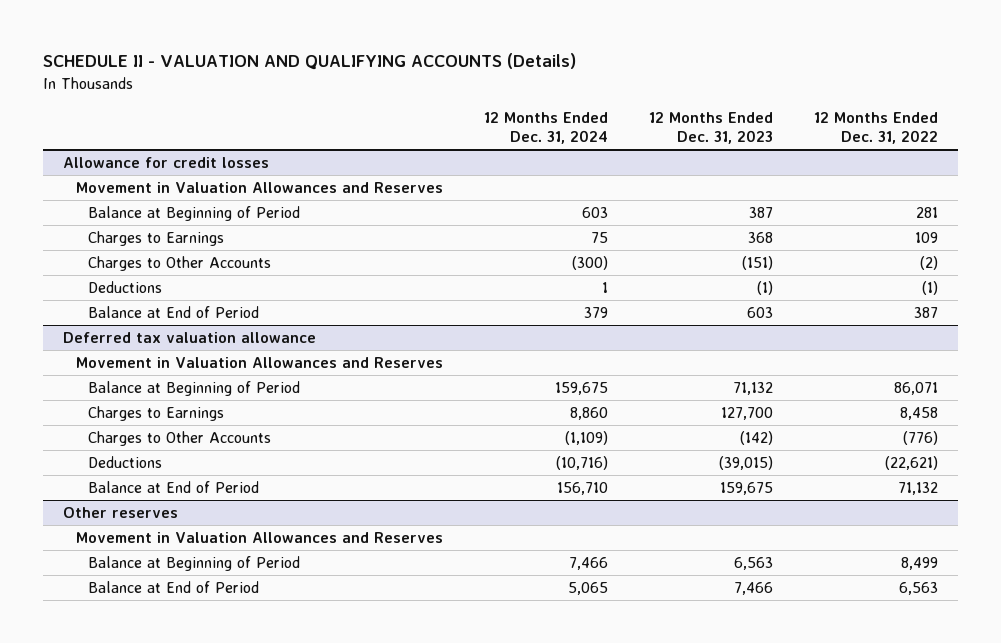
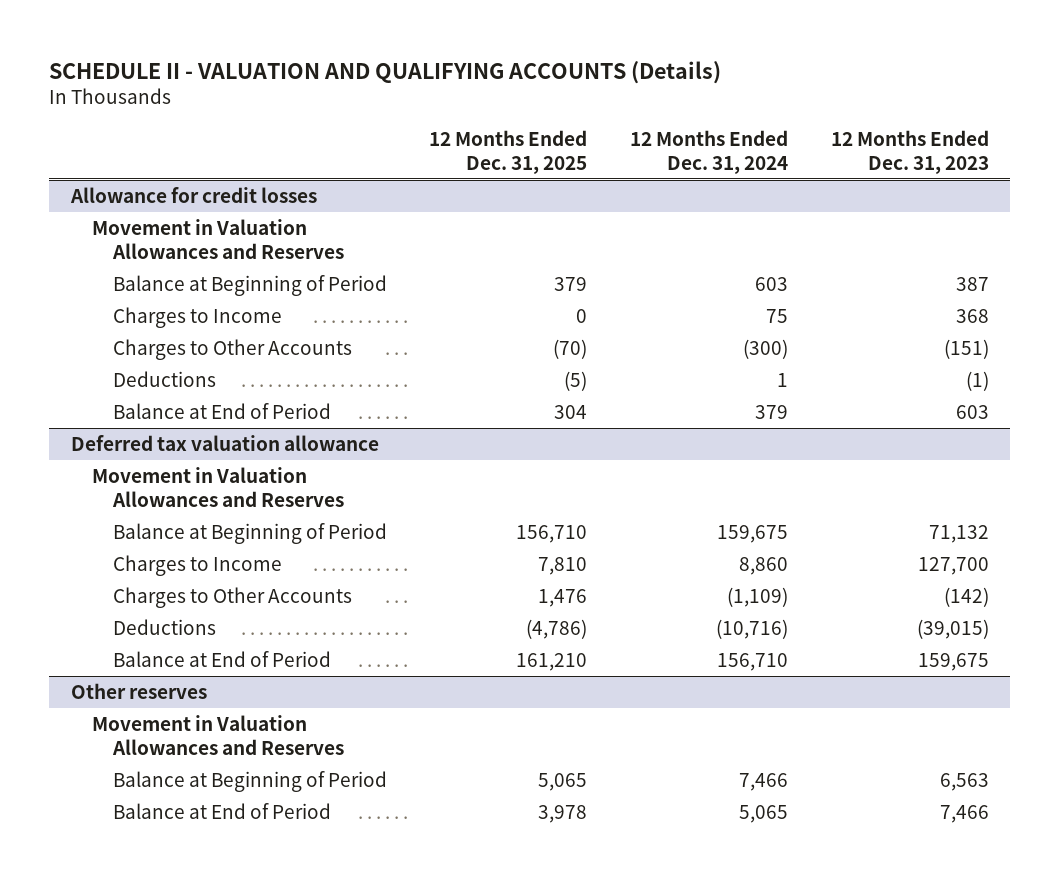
[813,111,938,144] 12 Months Ended Dec. 31, 2022 -> none
none -> [429,129,588,174] 12 Months Ended Dec. 31, 2025
[87,231,224,247] Charges to Earnings -> [112,306,282,328] Charges to Income
[87,406,224,422] Charges to Earnings -> [112,554,282,576] Charges to Income

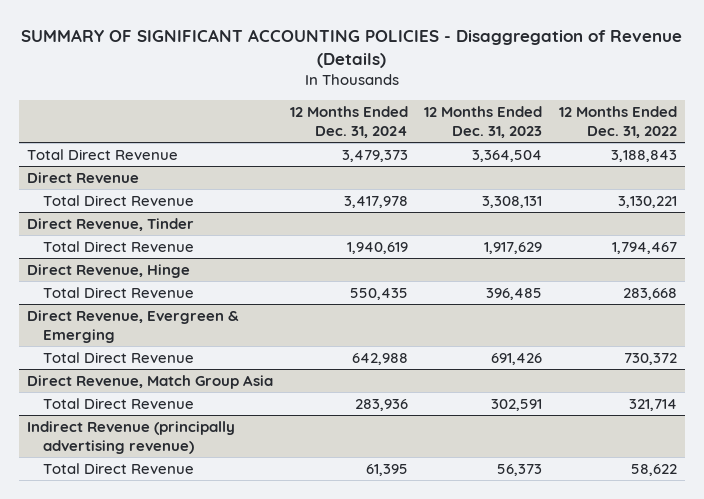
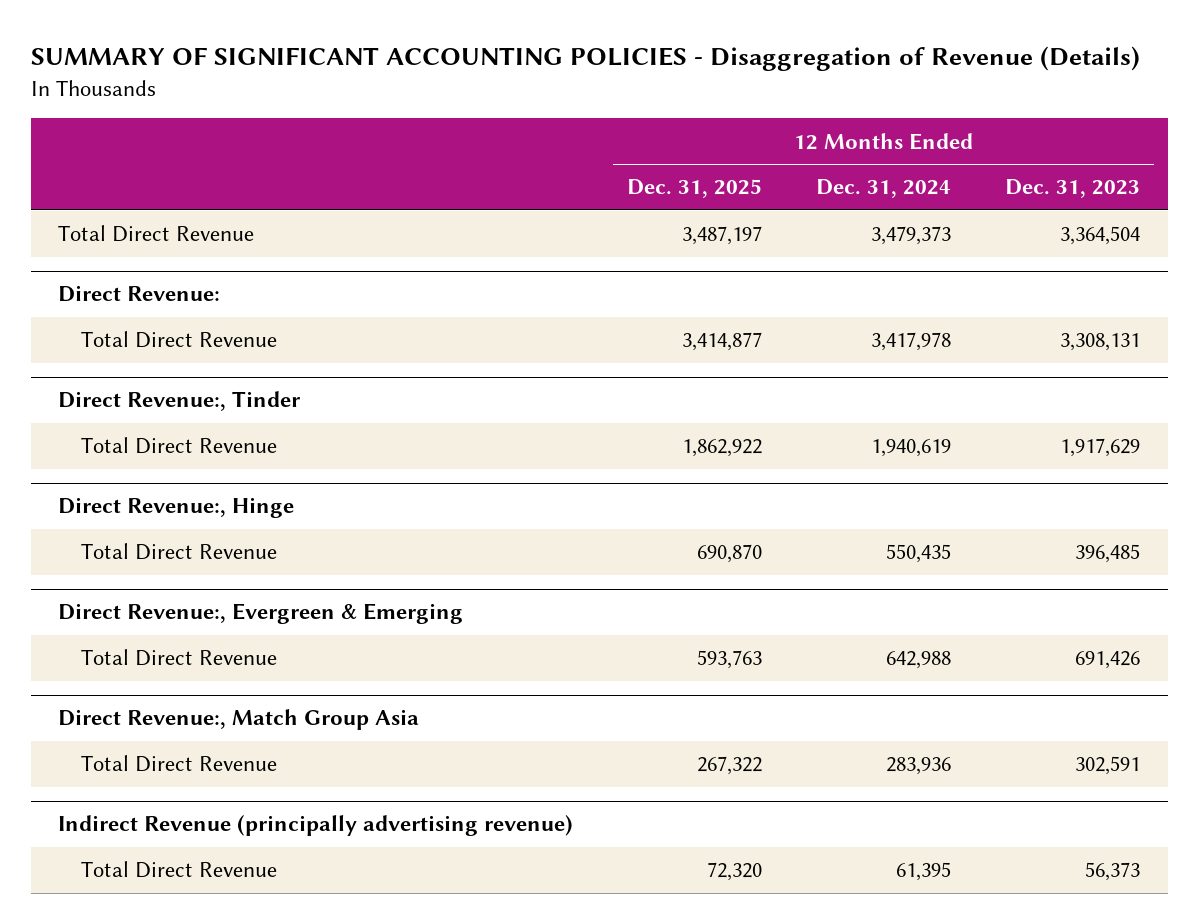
[558,105,677,138] 12 Months Ended Dec. 31, 2022 -> none
none -> [626,179,762,199] Dec. 31, 2025
[26,171,139,183] Direct Revenue -> [57,285,220,303] Direct Revenue:
[26,217,194,231] Direct Revenue, Tinder -> [57,391,301,412] Direct Revenue:, Tinder
[26,263,190,278] Direct Revenue, Hinge -> [57,497,294,519] Direct Revenue:, Hinge
[26,309,239,343] Direct Revenue, Evergreen & Emerging -> [57,603,463,625] Direct Revenue:, Evergreen & Emerging
[26,374,273,389] Direct Revenue, Match Group Asia -> [57,709,419,731] Direct Revenue:, Match Group Asia

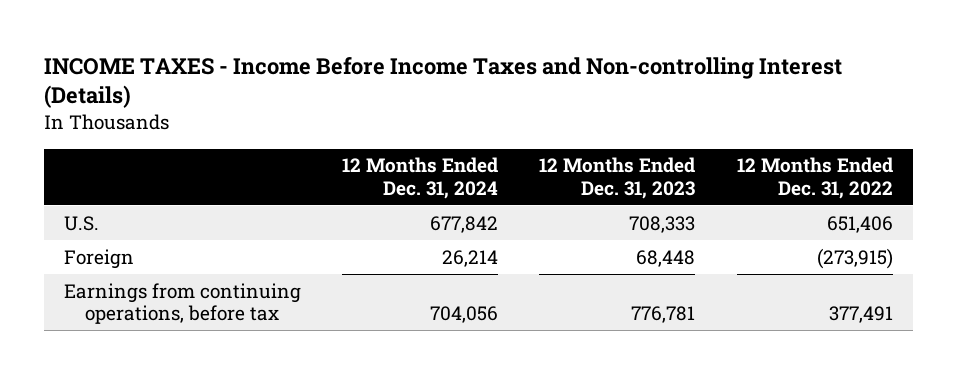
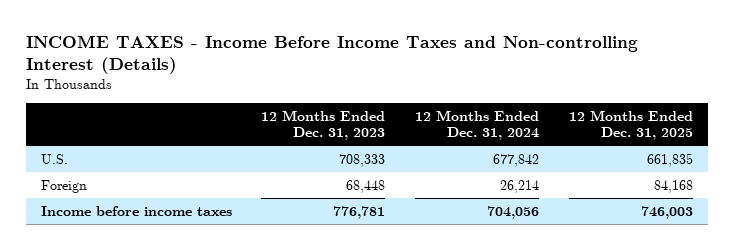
[736,157,893,199] 12 Months Ended Dec. 31, 2022 -> none
none -> [569,109,694,141] 12 Months Ended Dec. 31, 2025
[64,282,302,324] Earnings from continuing operations, before tax -> [40,205,232,216] Income before income taxes

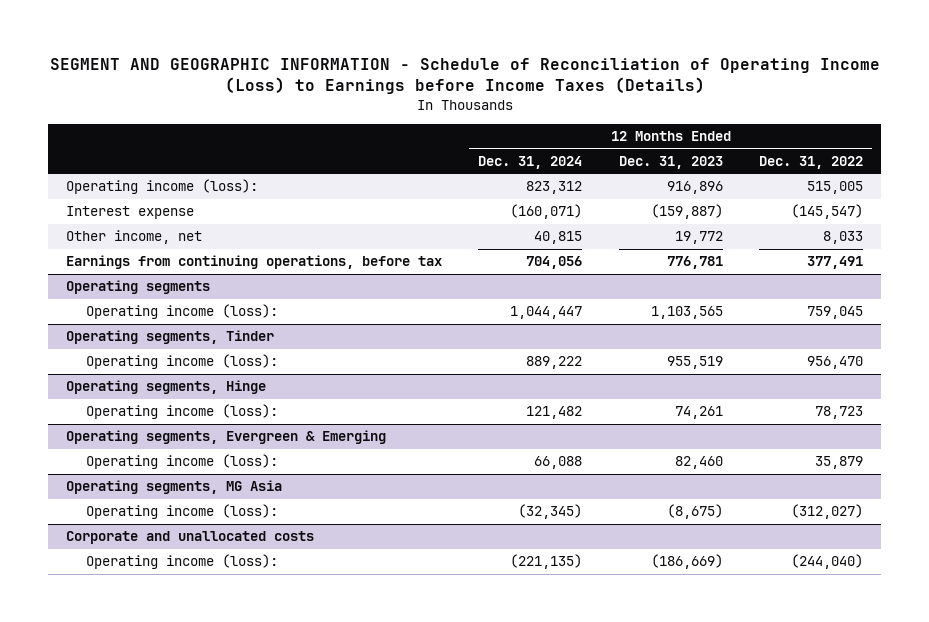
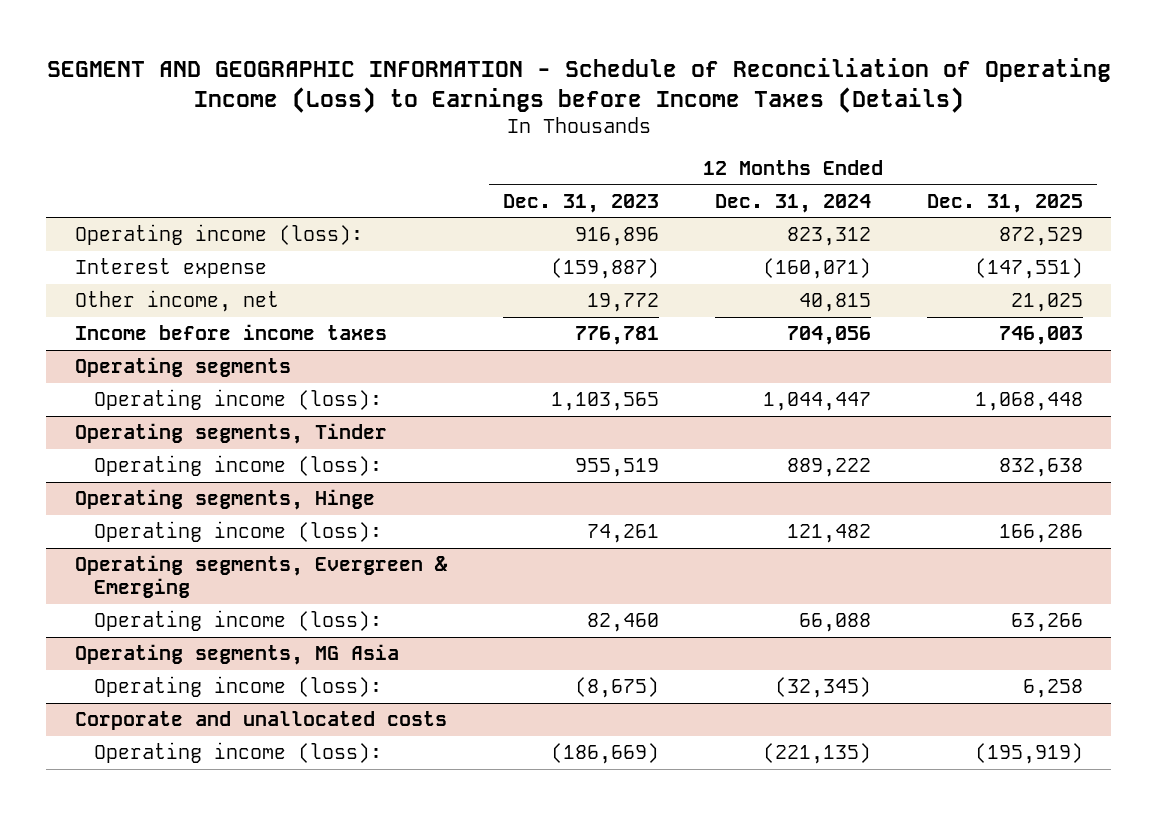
[758,155,863,169] Dec. 31, 2022 -> none
none -> [927,193,1084,213] Dec. 31, 2025
[66,255,443,270] Earnings from continuing operations, before tax -> [74,324,387,341] Income before income taxes

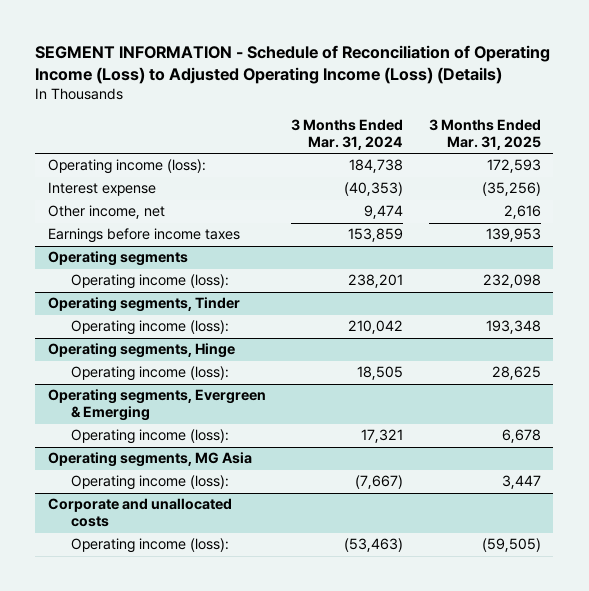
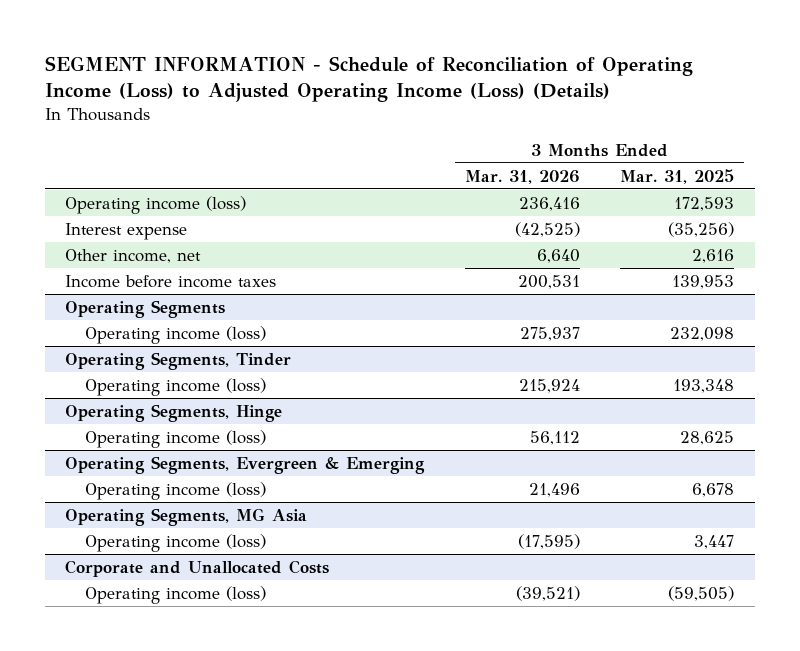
[291,119,404,151] 3 Months Ended Mar. 31, 2024 -> none
none -> [464,169,580,184] Mar. 31, 2026
[48,159,207,175] Operating income (loss): -> [65,195,247,214] Operating income (loss)
[48,228,241,244] Earnings before income taxes -> [65,274,277,288] Income before income taxes
[48,251,189,267] Operating segments -> [65,299,226,318] Operating Segments
[70,274,229,290] Operating income (loss): -> [84,325,266,344] Operating income (loss)
[48,297,241,313] Operating segments, Tinder -> [65,351,292,370] Operating Segments, Tinder
[70,320,229,336] Operating income (loss): -> [84,377,266,396] Operating income (loss)
[48,343,236,359] Operating segments, Hinge -> [65,403,283,422] Operating Segments, Hinge
[70,366,229,382] Operating income (loss): -> [84,429,266,448] Operating income (loss)
[48,389,267,422] Operating segments, Evergreen & Emerging -> [65,455,426,474] Operating Segments, Evergreen & Emerging
[70,429,229,445] Operating income (loss): -> [84,481,266,500] Operating income (loss)
[48,452,253,468] Operating segments, MG Asia -> [65,507,308,526] Operating Segments, MG Asia
[70,475,229,491] Operating income (loss): -> [84,533,266,552] Operating income (loss)
[48,498,233,528] Corporate and unallocated costs -> [65,559,330,577] Corporate and Unallocated Costs
[70,538,229,554] Operating income (loss): -> [84,585,266,604] Operating income (loss)

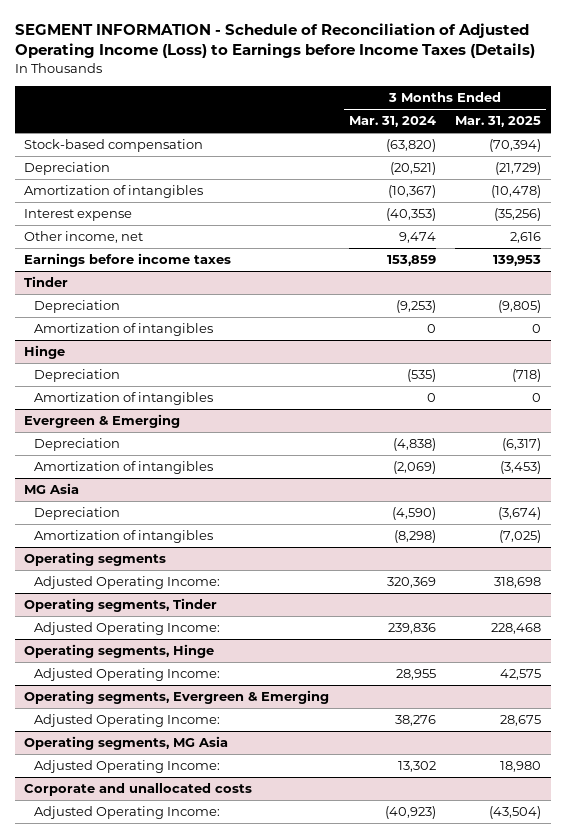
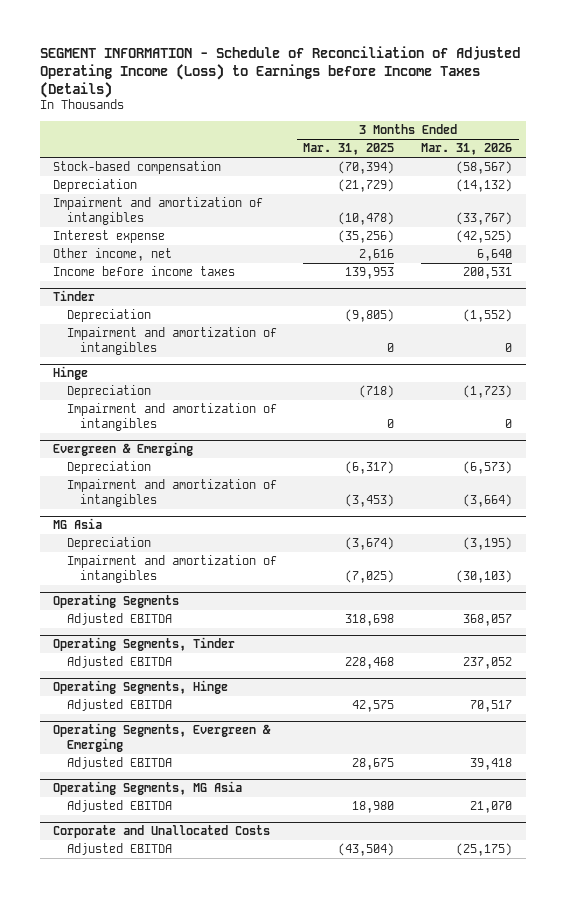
[348,116,436,128] Mar. 31, 2024 -> none
none -> [421,143,513,156] Mar. 31, 2026
[24,185,204,199] Amortization of intangibles -> [53,197,264,225] Impairment and amortization of intangibles
[24,253,232,268] Earnings before income taxes -> [53,266,236,277] Income before income taxes
[33,323,213,337] Amortization of intangibles -> [66,327,277,355] Impairment and amortization of intangibles
[33,392,213,406] Amortization of intangibles -> [66,403,277,431] Impairment and amortization of intangibles
[33,461,213,475] Amortization of intangibles -> [66,479,277,507] Impairment and amortization of intangibles
[33,530,213,544] Amortization of intangibles -> [66,555,277,583] Impairment and amortization of intangibles
[24,552,167,567] Operating segments -> [53,594,180,609] Operating Segments
[33,576,220,590] Adjusted Operating Income: -> [66,613,172,626] Adjusted EBITDA
[24,598,218,613] Operating segments, Tinder -> [53,637,236,652] Operating Segments, Tinder
[33,622,220,636] Adjusted Operating Income: -> [66,656,172,669] Adjusted EBITDA
[24,644,215,659] Operating segments, Hinge -> [53,680,229,695] Operating Segments, Hinge
[33,668,220,682] Adjusted Operating Income: -> [66,699,172,712] Adjusted EBITDA
[24,690,330,705] Operating segments, Evergreen & Emerging -> [53,723,272,752] Operating Segments, Evergreen & Emerging
[33,714,220,728] Adjusted Operating Income: -> [66,757,172,770] Adjusted EBITDA
[24,736,229,751] Operating segments, MG Asia -> [53,781,243,796] Operating Segments, MG Asia
[33,760,220,774] Adjusted Operating Income: -> [66,800,172,813] Adjusted EBITDA
[24,783,253,797] Corporate and unallocated costs -> [53,825,271,839] Corporate and Unallocated Costs
[33,806,220,820] Adjusted Operating Income: -> [66,843,172,856] Adjusted EBITDA

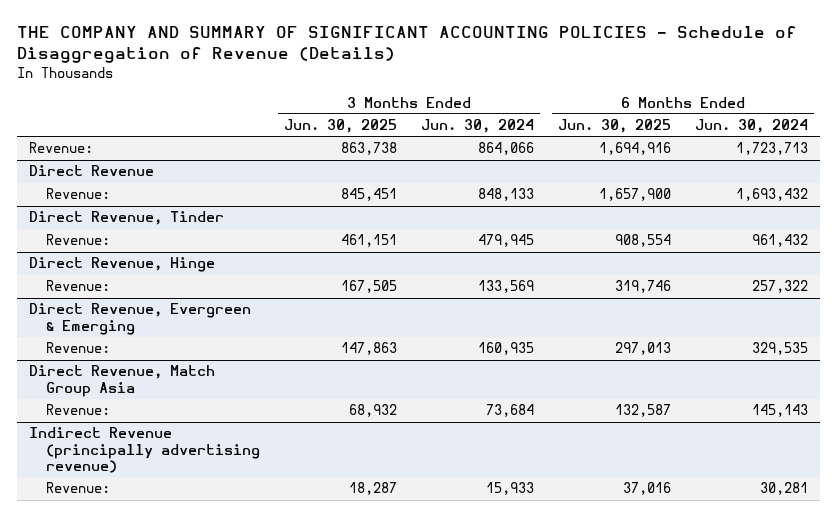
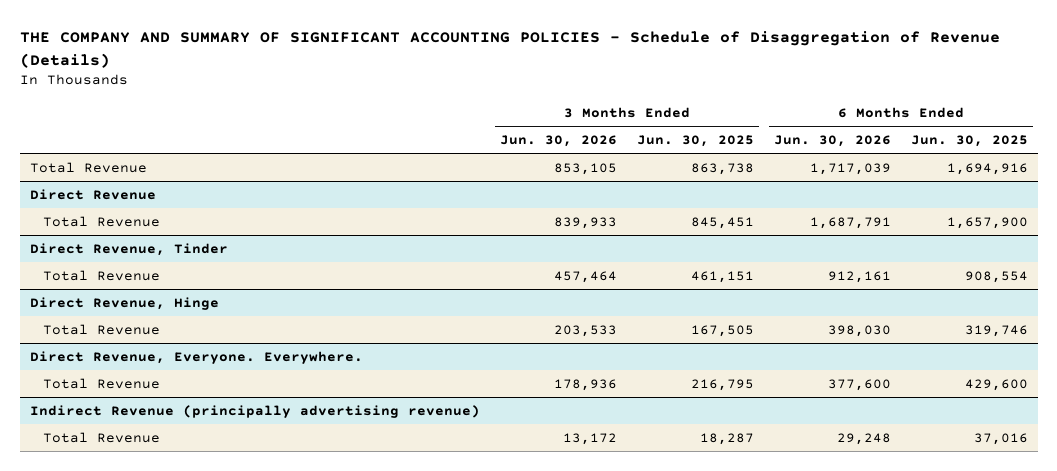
[421,119,535,134] Jun. 30, 2024 -> none
[695,119,809,134] Jun. 30, 2024 -> none
none -> [499,135,617,148] Jun. 30, 2026
none -> [773,135,891,148] Jun. 30, 2026
[28,142,93,154] Revenue: -> [29,161,147,173] Total Revenue
[46,188,111,200] Revenue: -> [42,215,160,227] Total Revenue
[46,234,111,246] Revenue: -> [42,269,160,281] Total Revenue
[28,303,251,335] Direct Revenue, Evergreen & Emerging -> none
[28,365,215,397] Direct Revenue, Match Group Asia -> none
[46,404,111,416] Revenue: -> none
[46,280,111,292] Revenue: -> [42,323,160,335] Total Revenue
none -> [29,350,363,364] Direct Revenue, Everyone. Everywhere.
[46,342,111,354] Revenue: -> [42,377,160,389] Total Revenue
[341,342,398,356] 147,863 -> [690,378,754,391] 216,795
[615,342,672,356] 297,013 -> [964,378,1028,391] 429,600
[46,482,111,494] Revenue: -> [42,431,160,443] Total Revenue

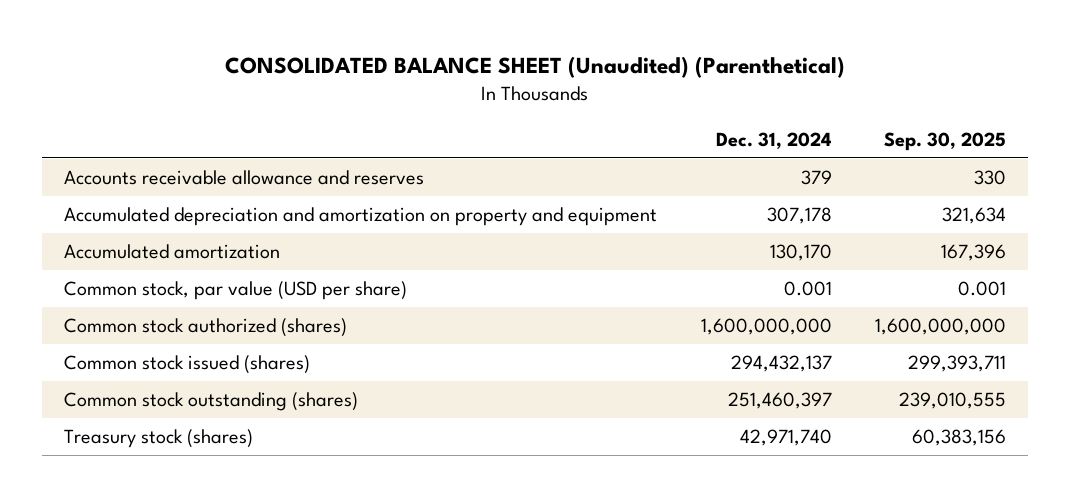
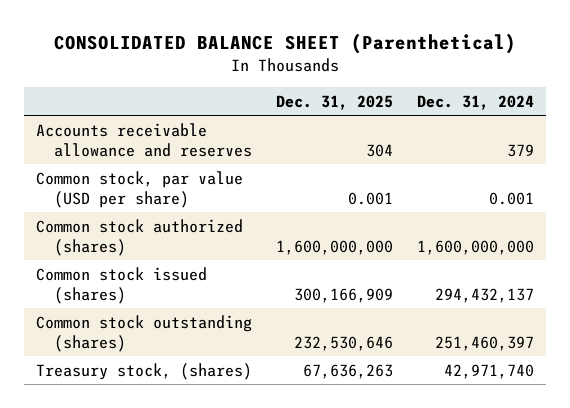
[225,56,846,79] CONSOLIDATED BALANCE SHEET (Unaudited) (Parenthetical) -> [54,33,517,55] CONSOLIDATED BALANCE SHEET (Parenthetical)
[884,131,1007,151] Sep. 30, 2025 -> none
none -> [276,94,394,110] Dec. 31, 2025
[64,207,658,227] Accumulated depreciation and amortization on property and equipment -> none
[64,244,281,260] Accumulated amortization -> none
[64,429,254,449] Treasury stock (shares) -> [36,362,253,380] Treasury stock, (shares)

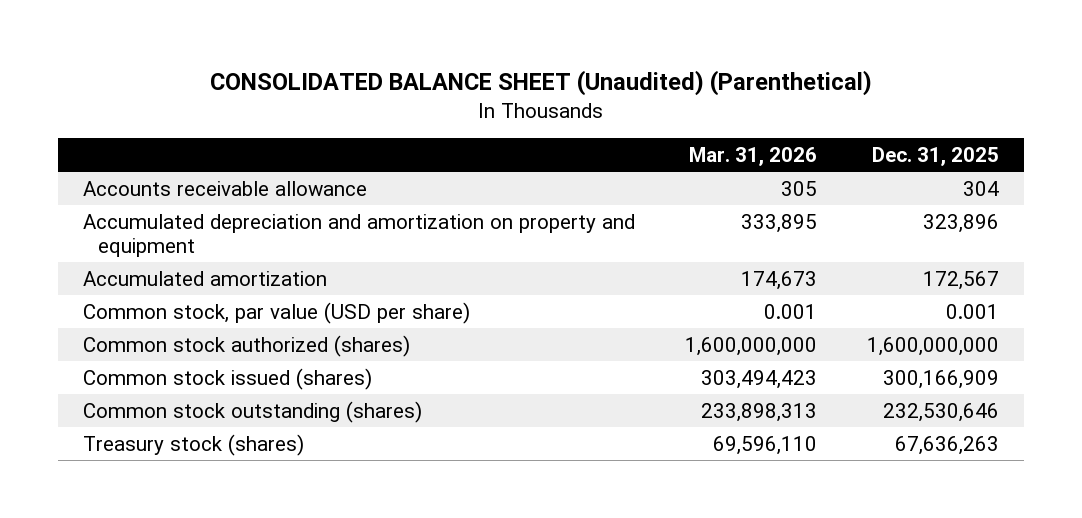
[54,33,517,55] CONSOLIDATED BALANCE SHEET (Parenthetical) -> [210,70,873,97] CONSOLIDATED BALANCE SHEET (Unaudited) (Parenthetical)
[417,94,535,110] Dec. 31, 2024 -> none
none -> [689,146,818,166] Mar. 31, 2026
[36,122,253,157] Accounts receivable allowance and reserves -> [83,180,368,196] Accounts receivable allowance
none -> [83,213,636,257] Accumulated depreciation and amortization on property and equipment
none -> [83,270,328,286] Accumulated amortization
[36,362,253,380] Treasury stock, (shares) -> [83,433,305,456] Treasury stock (shares)

